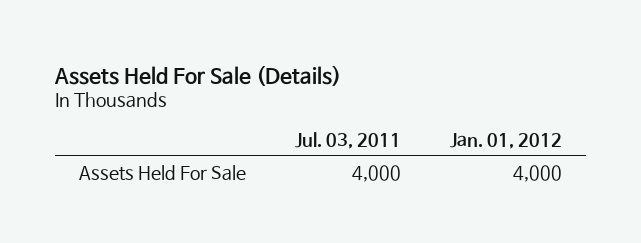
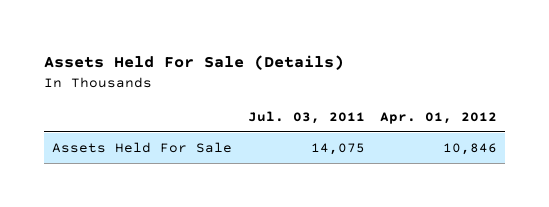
[449,133,562,150] Jan. 01, 2012 -> none
none -> [380,112,498,125] Apr. 01, 2012
[352,165,402,183] 4,000 -> [310,143,365,156] 14,075

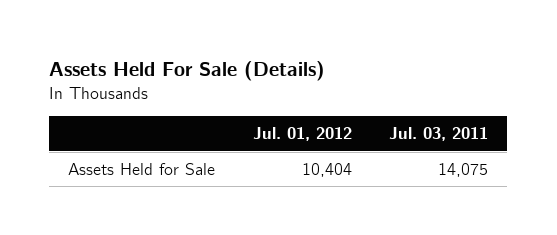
[380,112,498,125] Apr. 01, 2012 -> none
none -> [252,127,352,142] Jul. 01, 2012
[51,142,232,154] Assets Held For Sale -> [68,163,216,176] Assets Held for Sale

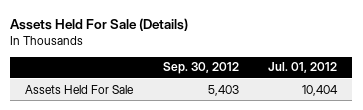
[389,127,489,142] Jul. 03, 2011 -> none
none -> [162,62,239,75] Sep. 30, 2012
[68,163,216,176] Assets Held for Sale -> [25,84,135,94] Assets Held For Sale

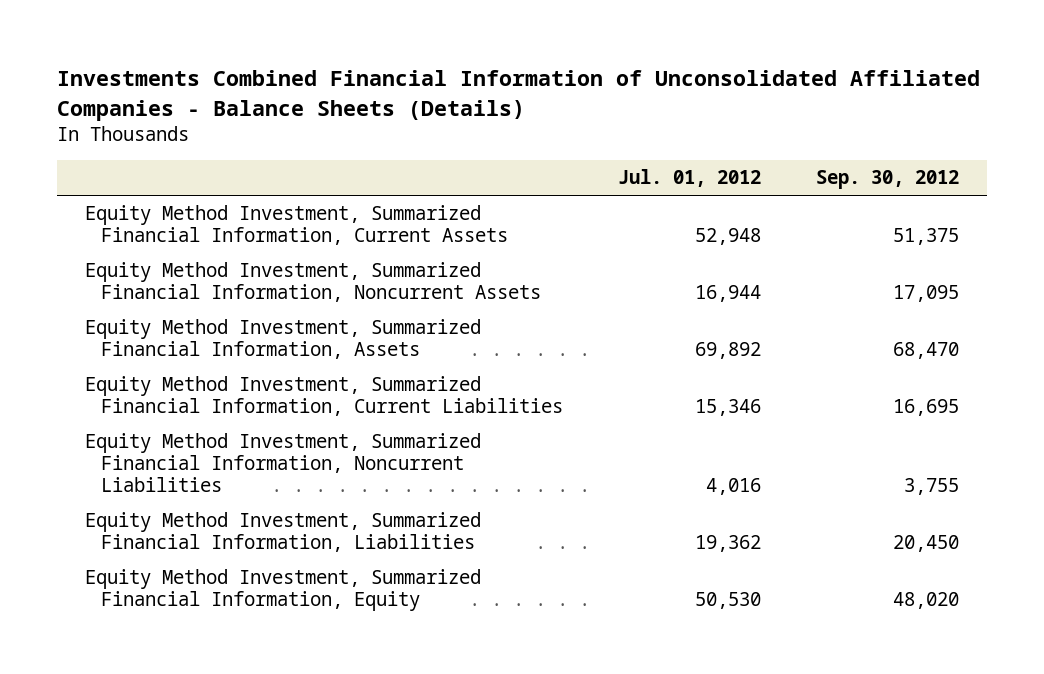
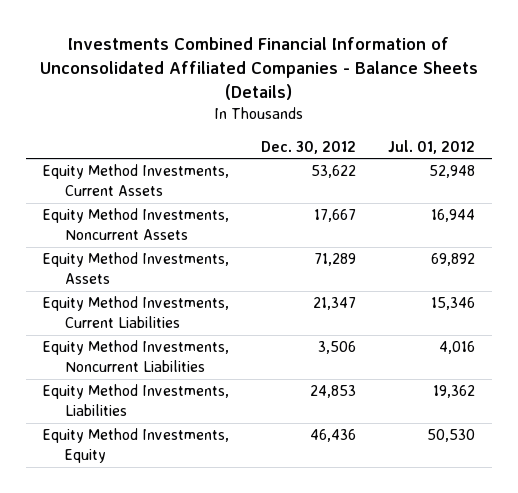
[816,170,960,190] Sep. 30, 2012 -> none
none -> [261,140,357,154] Dec. 30, 2012
[84,205,508,246] Equity Method Investment, Summarized Financial Information, Current Assets -> [42,164,229,196] Equity Method Investments, Current Assets
[84,262,541,303] Equity Method Investment, Summarized Financial Information, Noncurrent Assets -> [42,208,229,240] Equity Method Investments, Noncurrent Assets
[84,319,481,360] Equity Method Investment, Summarized Financial Information, Assets -> [42,252,229,284] Equity Method Investments, Assets
[84,376,563,417] Equity Method Investment, Summarized Financial Information, Current Liabilities -> [42,296,229,328] Equity Method Investments, Current Liabilities
[84,433,481,492] Equity Method Investment, Summarized Financial Information, Noncurrent Liabilities -> [42,340,229,372] Equity Method Investments, Noncurrent Liabilities
[84,512,481,553] Equity Method Investment, Summarized Financial Information, Liabilities -> [42,384,229,416] Equity Method Investments, Liabilities
[84,569,481,612] Equity Method Investment, Summarized Financial Information, Equity -> [42,428,229,463] Equity Method Investments, Equity

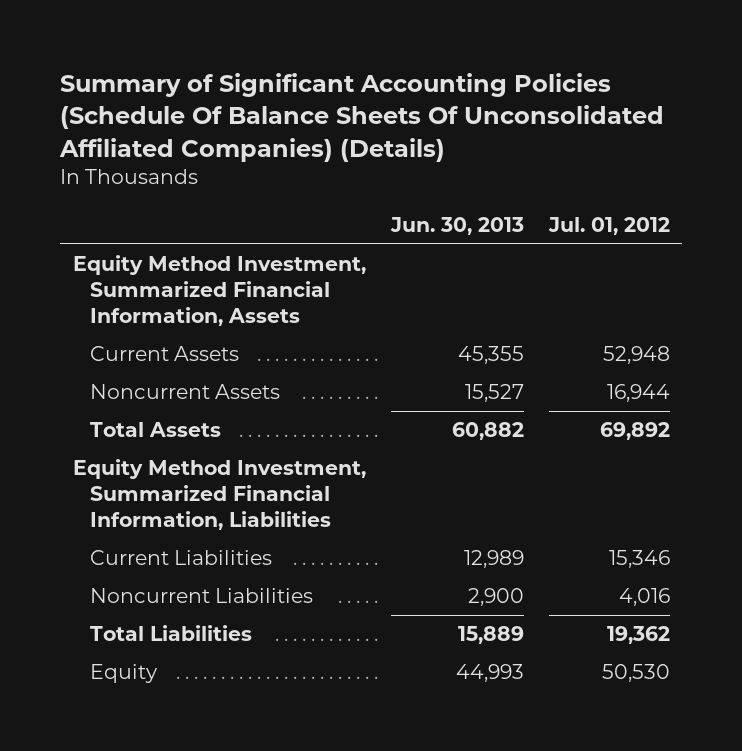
[40,37,479,101] Investments Combined Financial Information of Unconsolidated Affiliated Companies - Balance Sheets (Details) -> [59,73,665,162] Summary of Significant Accounting Policies (Schedule Of Balance Sheets Of Unconsolidated Affiliated Companies) (Details)
[261,140,357,154] Dec. 30, 2012 -> none
none -> [389,216,524,235] Jun. 30, 2013
none -> [72,255,366,326] Equity Method Investment, Summarized Financial Information, Assets
[42,164,229,196] Equity Method Investments, Current Assets -> [89,346,239,362] Current Assets
[42,208,229,240] Equity Method Investments, Noncurrent Assets -> [89,384,280,400] Noncurrent Assets
[42,252,229,284] Equity Method Investments, Assets -> [89,422,221,438] Total Assets
none -> [72,459,366,530] Equity Method Investment, Summarized Financial Information, Liabilities
[42,296,229,328] Equity Method Investments, Current Liabilities -> [89,550,272,566] Current Liabilities
[42,340,229,372] Equity Method Investments, Noncurrent Liabilities -> [89,588,313,604] Noncurrent Liabilities
[42,384,229,416] Equity Method Investments, Liabilities -> [89,625,252,642] Total Liabilities
[42,428,229,463] Equity Method Investments, Equity -> [89,664,158,684] Equity

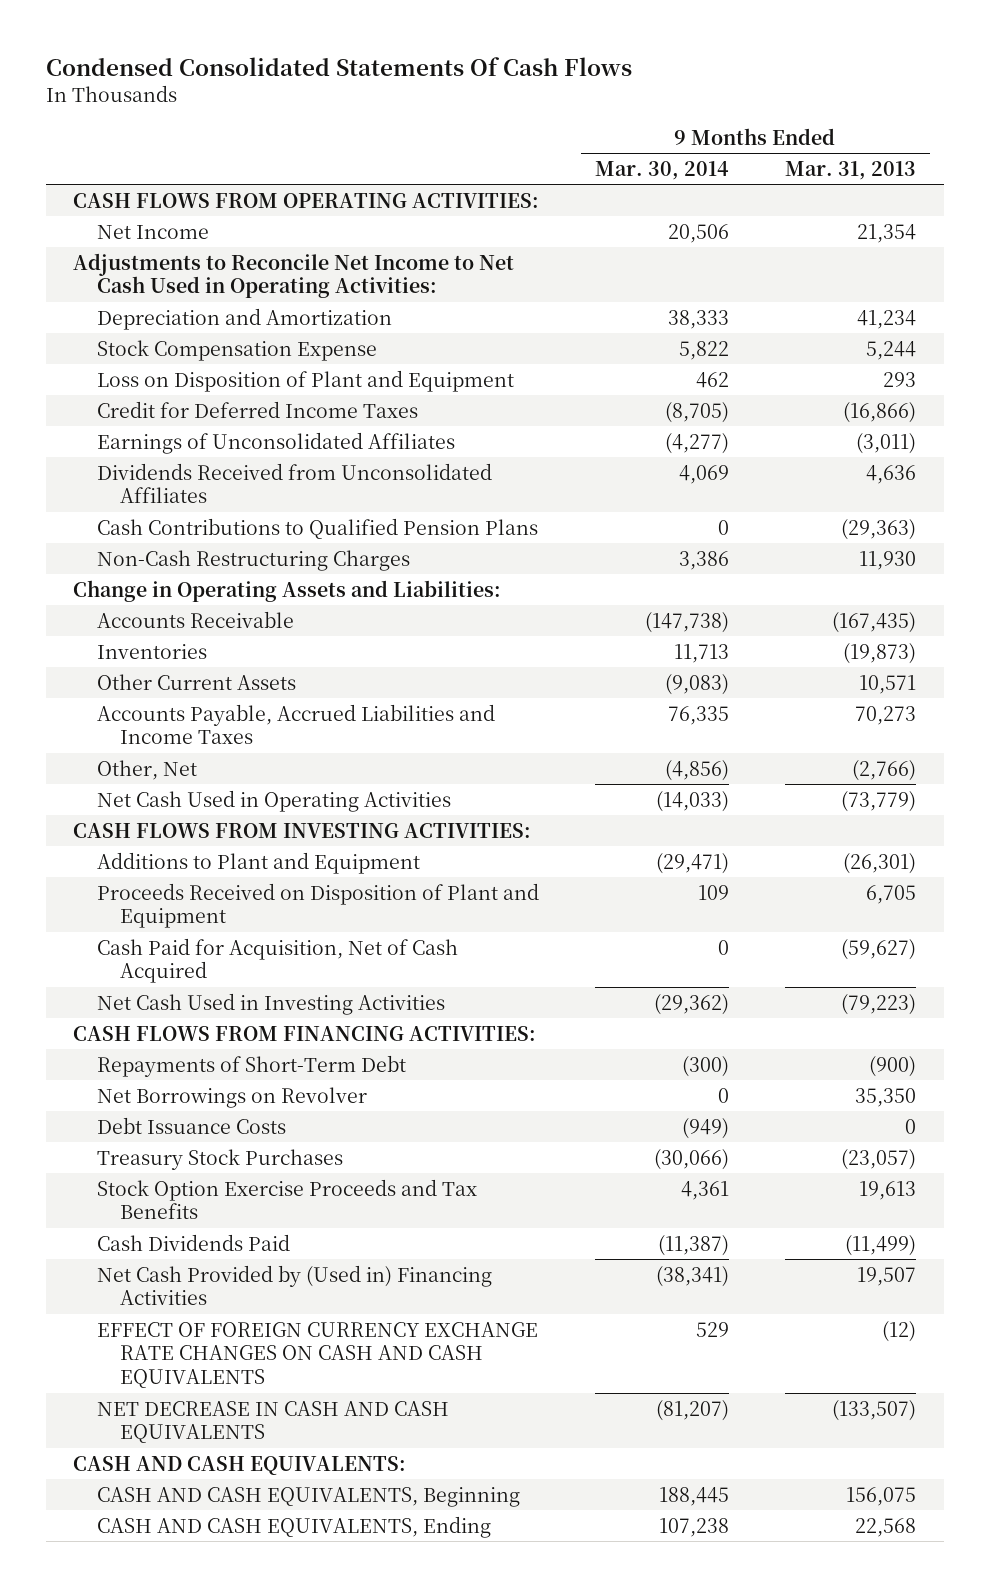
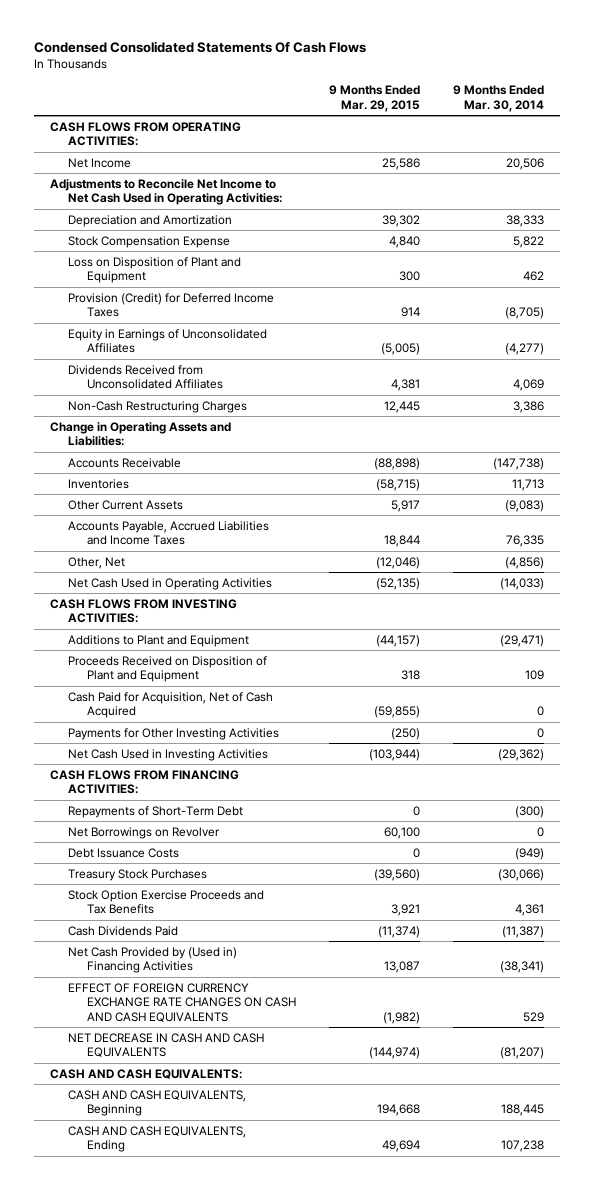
[784,160,916,180] Mar. 31, 2013 -> none
none -> [328,85,420,112] 9 Months Ended Mar. 29, 2015
[96,400,418,418] Credit for Deferred Income Taxes -> [68,292,275,318] Provision (Credit) for Deferred Income Taxes
[96,431,455,454] Earnings of Unconsolidated Affiliates -> [68,328,268,354] Equity in Earnings of Unconsolidated Affiliates
[96,517,538,539] Cash Contributions to Qualified Pension Plans -> none
none -> [68,727,280,740] Payments for Other Investing Activities

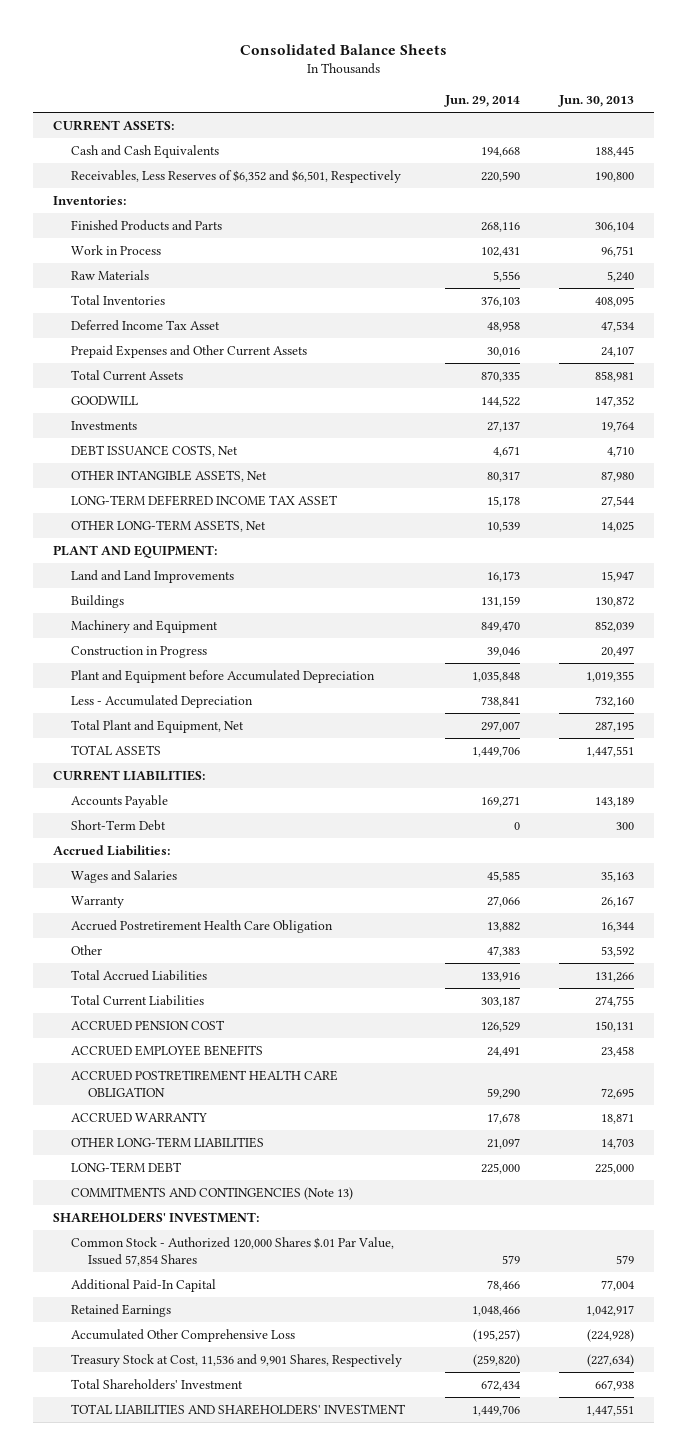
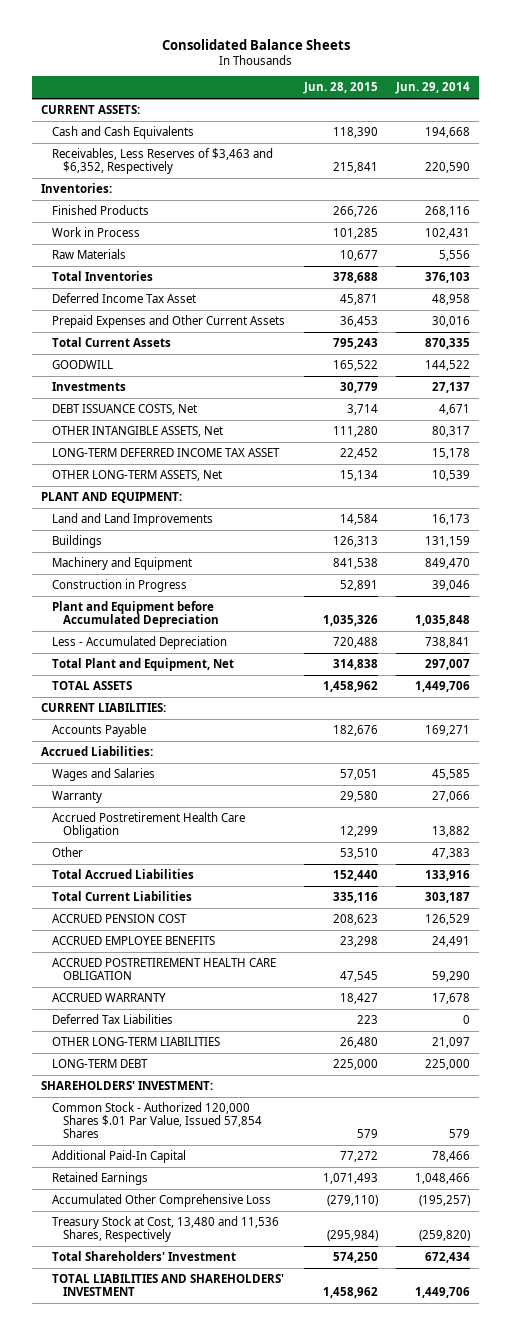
[558,94,635,107] Jun. 30, 2013 -> none
none -> [302,82,378,95] Jun. 28, 2015
[70,170,401,184] Receivables, Less Reserves of $6,352 and $6,501, Respectively -> [51,147,273,175] Receivables, Less Reserves of $3,463 and $6,352, Respectively
[70,220,222,232] Finished Products and Parts -> [51,204,149,215] Finished Products
[70,820,166,832] Short-Term Debt -> none
none -> [51,1013,173,1024] Deferred Tax Liabilities
[70,1187,353,1201] COMMITMENTS AND CONTINGENCIES (Note 13) -> none
[70,1354,402,1368] Treasury Stock at Cost, 11,536 and 9,901 Shares, Respectively -> [51,1215,279,1243] Treasury Stock at Cost, 13,480 and 11,536 Shares, Respectively

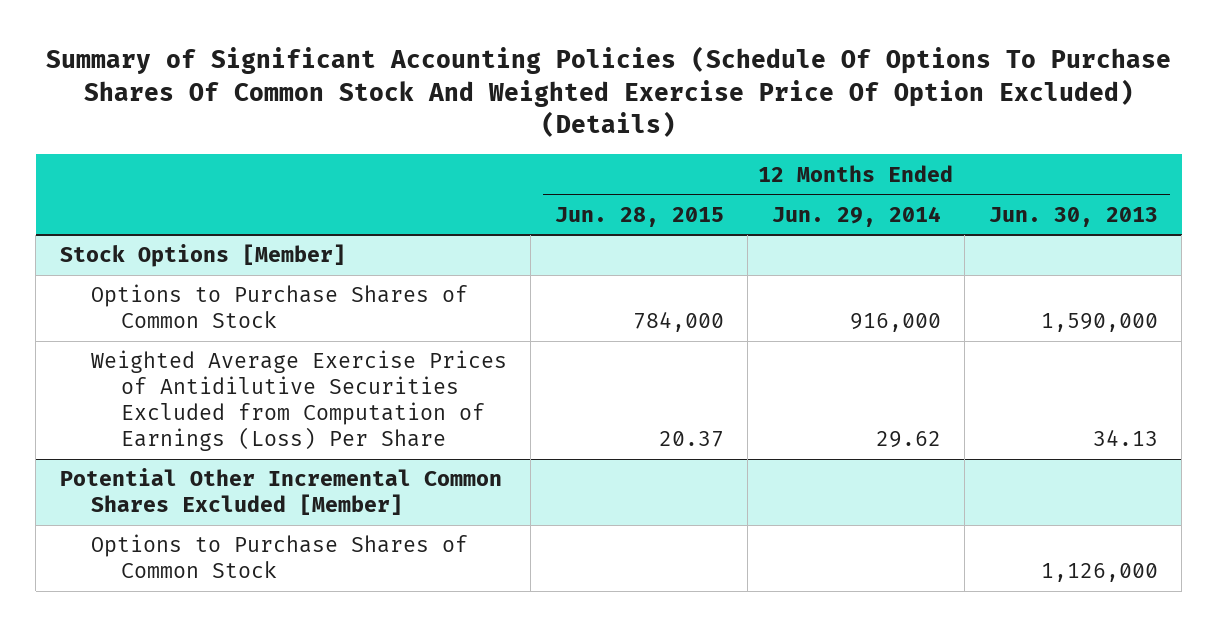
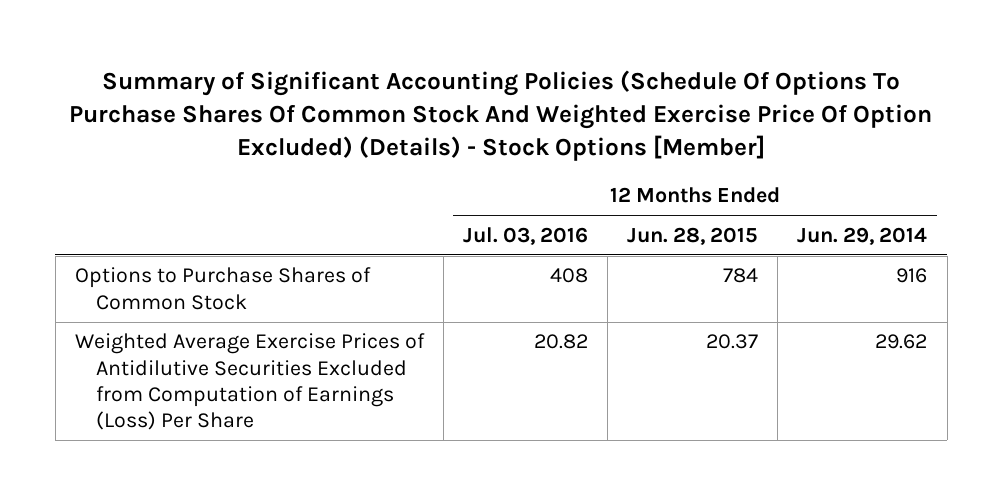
[45,46,1171,138] Summary of Significant Accounting Policies (Schedule Of Options To Purchase Shares Of Common Stock And Weighted Exercise Price Of Option Excluded) (Details) -> [69,69,933,161] Summary of Significant Accounting Policies (Schedule Of Options To Purchase Shares Of Common Stock And Weighted Exercise Price Of Option Excluded) (Details) - Stock Options [Member]
[988,206,1158,227] Jun. 30, 2013 -> none
none -> [463,226,589,245] Jul. 03, 2016
[59,244,346,268] Stock Options [Member] -> none
[632,311,724,333] 784,000 -> [723,268,759,284] 784
[849,313,941,333] 916,000 -> [896,268,928,284] 916
[59,468,502,516] Potential Other Incremental Common Shares Excluded [Member] -> none
[90,534,468,579] Options to Purchase Shares of Common Stock -> none

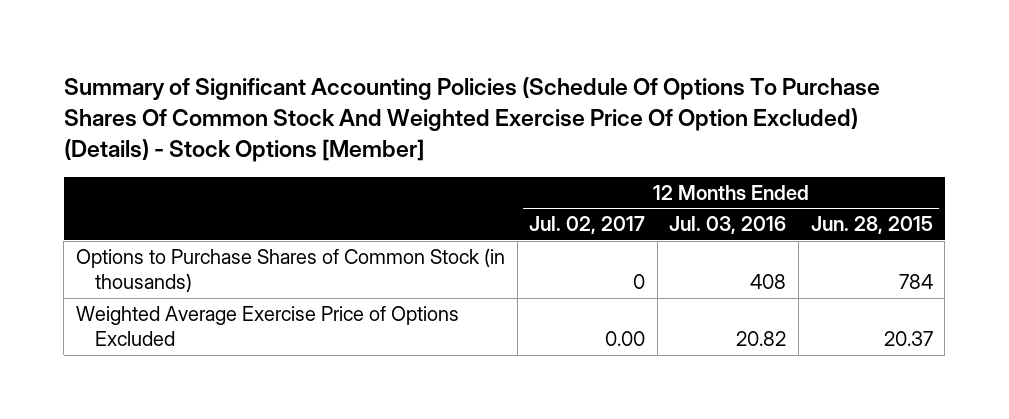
[797,226,928,245] Jun. 29, 2014 -> none
none -> [529,216,646,235] Jul. 02, 2017
[75,267,372,310] Options to Purchase Shares of Common Stock -> [75,247,505,293] Options to Purchase Shares of Common Stock (in thousands)
[75,333,426,431] Weighted Average Exercise Prices of Antidilutive Securities Excluded from Computation of Earnings (Loss) Per Share -> [75,305,459,347] Weighted Average Exercise Price of Options Excluded

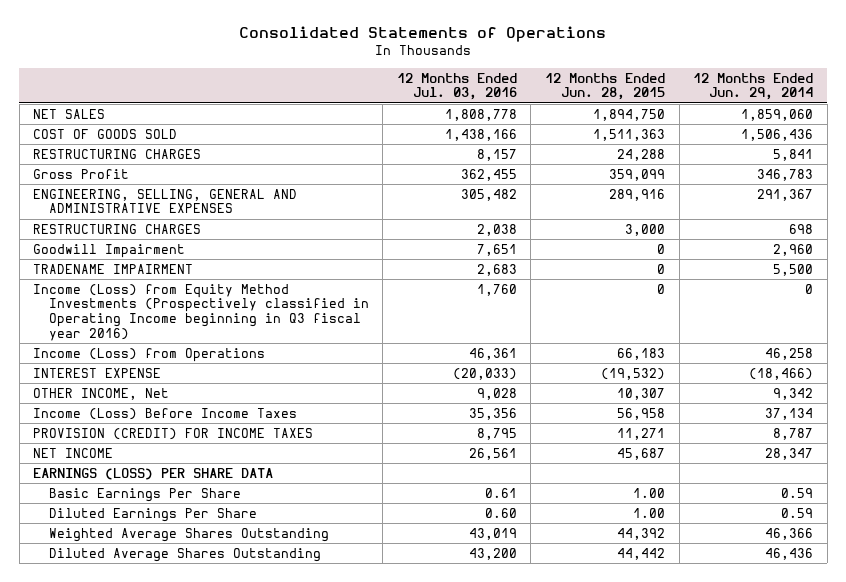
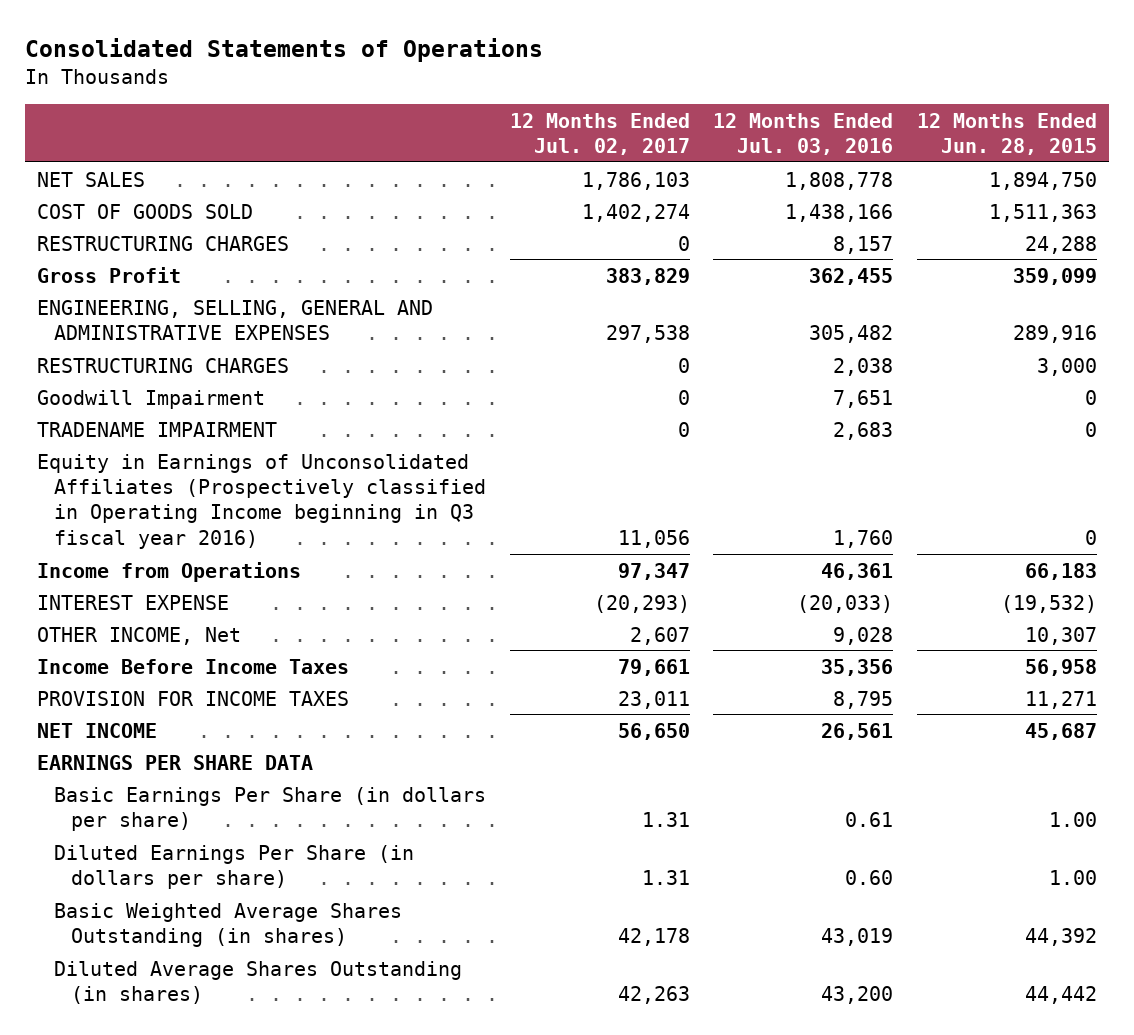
[693,72,814,101] 12 Months Ended Jun. 29, 2014 -> none
none -> [509,112,690,156] 12 Months Ended Jul. 02, 2017
[33,283,369,341] Income (Loss) from Equity Method Investments (Prospectively classified in Operating Income beginning in Q3 fiscal year 2016) -> [37,453,486,549] Equity in Earnings of Unconsolidated Affiliates (Prospectively classified in Operating Income beginning in Q3 fiscal year 2016)
[33,347,266,362] Income (Loss) from Operations -> [37,561,302,582] Income from Operations
[33,407,298,420] Income (Loss) Before Income Taxes -> [37,658,350,674] Income Before Income Taxes
[33,427,314,440] PROVISION (CREDIT) FOR INCOME TAXES -> [37,690,350,706] PROVISION FOR INCOME TAXES
[33,467,274,480] EARNINGS (LOSS) PER SHARE DATA -> [37,754,314,770] EARNINGS PER SHARE DATA
[48,487,241,502] Basic Earnings Per Share -> [53,786,486,832] Basic Earnings Per Share (in dollars per share)
[48,507,257,522] Diluted Earnings Per Share -> [53,844,414,890] Diluted Earnings Per Share (in dollars per share)
[48,527,329,542] Weighted Average Shares Outstanding -> [53,902,402,948] Basic Weighted Average Shares Outstanding (in shares)
[48,547,321,562] Diluted Average Shares Outstanding -> [53,960,462,1005] Diluted Average Shares Outstanding (in shares)

